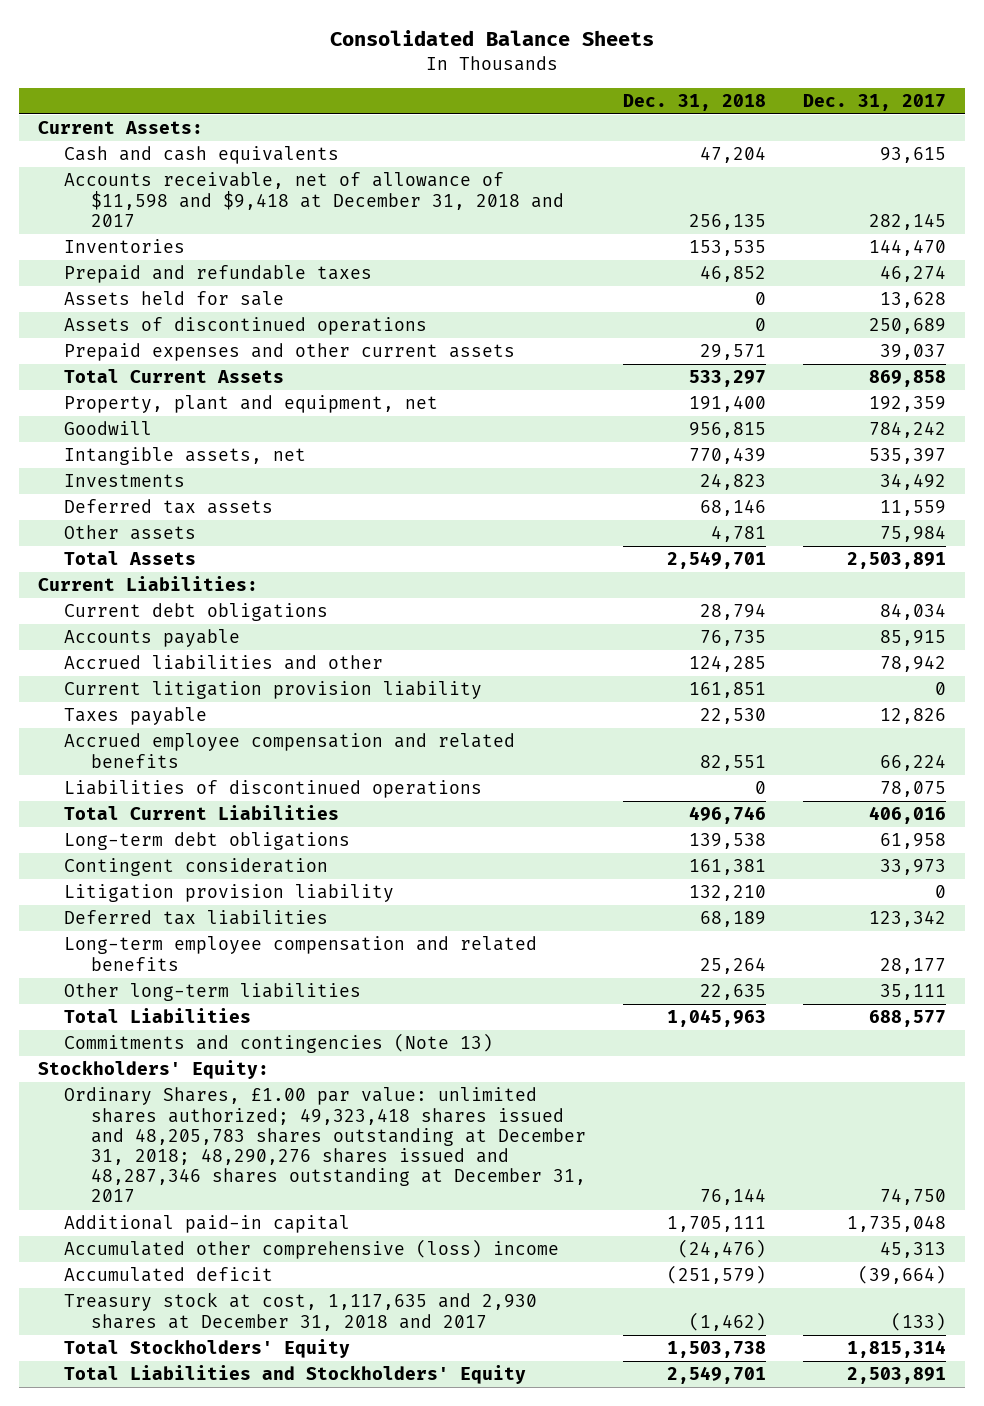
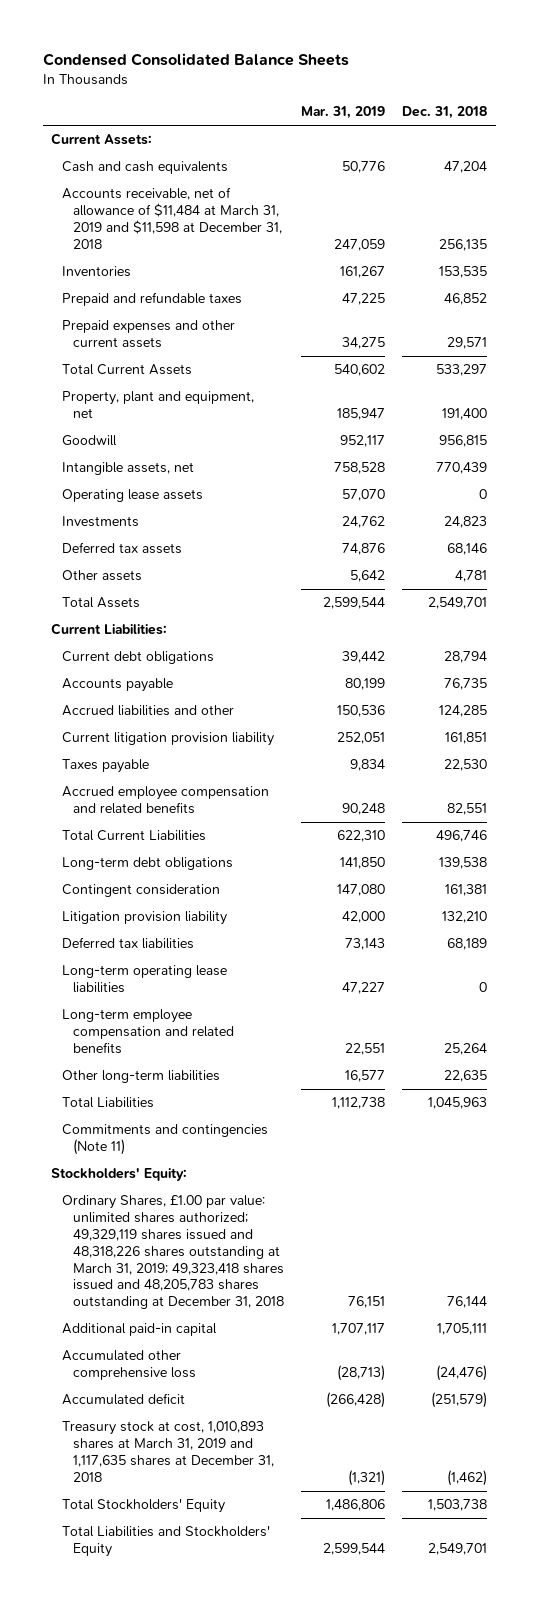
[330,30,655,47] Consolidated Balance Sheets -> [43,52,350,66] Condensed Consolidated Balance Sheets
[803,93,947,111] Dec. 31, 2017 -> none
none -> [301,106,386,120] Mar. 31, 2019
[64,172,564,227] Accounts receivable, net of allowance of $11,598 and $9,418 at December 31, 2018 and 2017 -> [62,187,283,249] Accounts receivable, net of allowance of $11,484 at March 31, 2019 and $11,598 at December 31, 2018
[64,291,285,307] Assets held for sale -> none
[64,317,428,336] Assets of discontinued operations -> none
none -> [62,489,204,503] Operating lease assets
[64,780,483,799] Liabilities of discontinued operations -> none
none -> [62,965,228,994] Long-term operating lease liabilities
[64,1033,494,1054] Commitments and contingencies (Note 13) -> [62,1124,269,1156] Commitments and contingencies (Note 11)
[64,1087,586,1203] Ordinary Shares, £1.00 par value: unlimited shares authorized; 49,323,418 shares issued and 48,205,783 shares outstanding at December 31, 2018; 48,290,276 shares issued and 48,287,346 shares outstanding at December 31, 2017 -> [62,1195,285,1310] Ordinary Shares, £1.00 par value: unlimited shares authorized; 49,329,119 shares issued and 48,318,226 shares outstanding at March 31, 2019; 49,323,418 shares issued and 48,205,783 shares outstanding at December 31, 2018
[64,1239,560,1260] Accumulated other comprehensive (loss) income -> [62,1350,197,1381] Accumulated other comprehensive loss
[64,1292,538,1331] Treasury stock at cost, 1,117,635 and 2,930 shares at December 31, 2018 and 2017 -> [62,1421,275,1482] Treasury stock at cost, 1,010,893 shares at March 31, 2019 and 1,117,635 shares at December 31, 2018

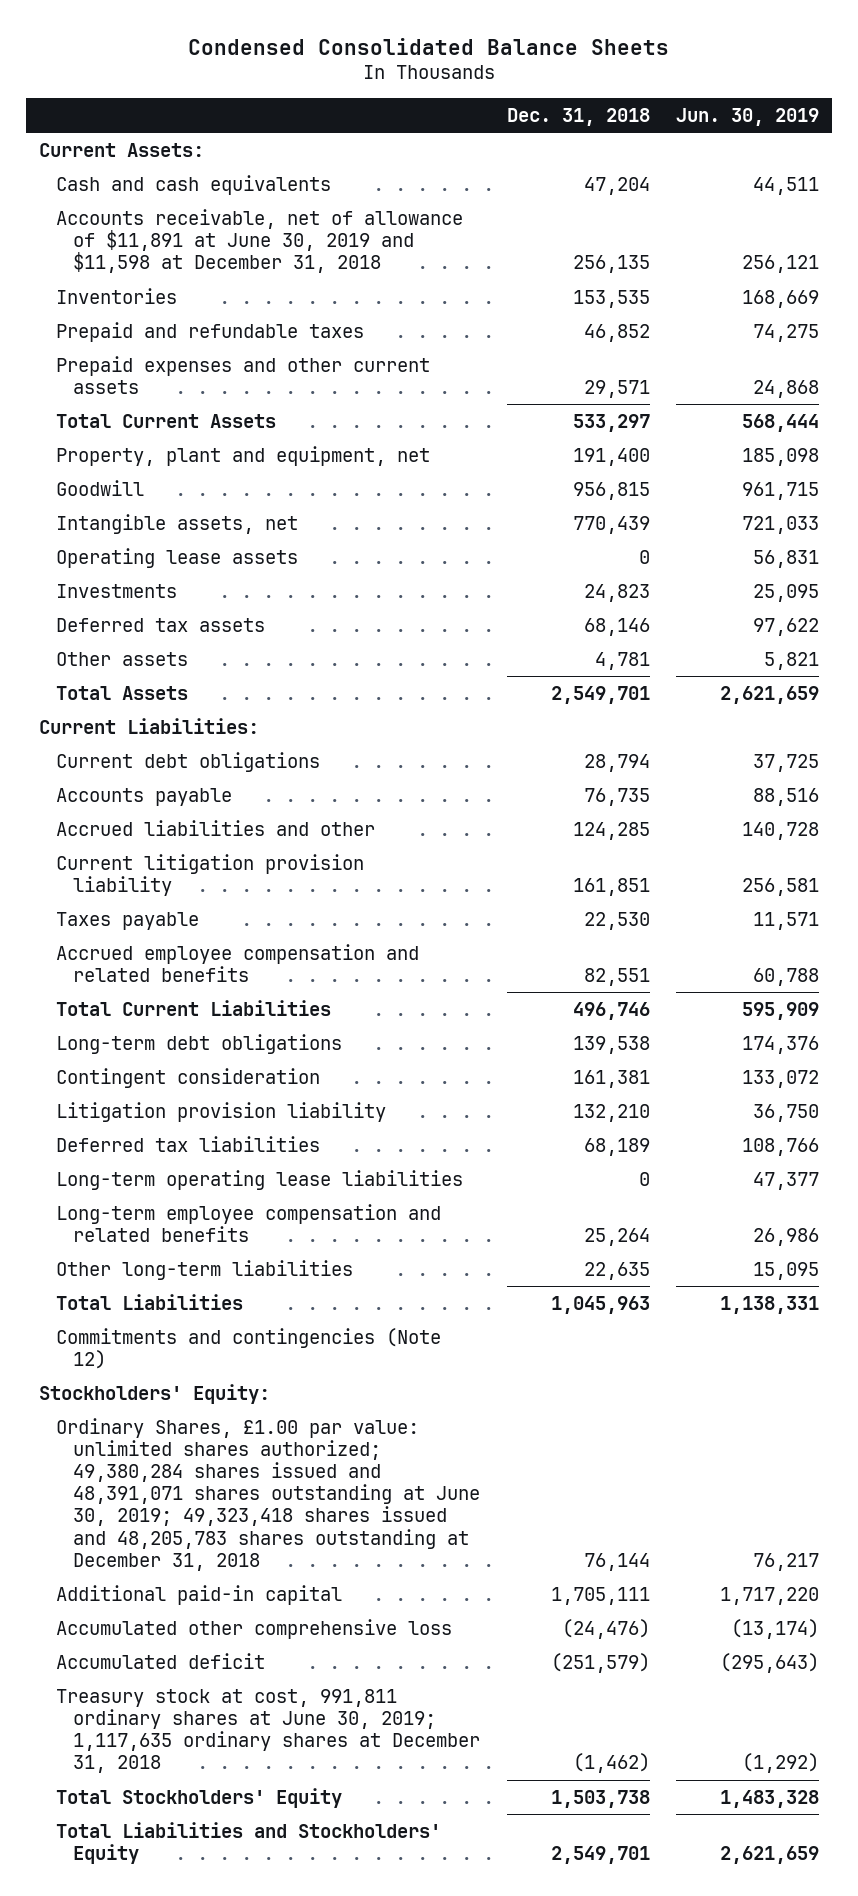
[301,106,386,120] Mar. 31, 2019 -> none
none -> [675,107,819,126] Jun. 30, 2019
[62,187,283,249] Accounts receivable, net of allowance of $11,484 at March 31, 2019 and $11,598 at December 31, 2018 -> [56,208,464,274] Accounts receivable, net of allowance of $11,891 at June 30, 2019 and $11,598 at December 31, 2018
[62,1124,269,1156] Commitments and contingencies (Note 11) -> [56,1327,442,1369] Commitments and contingencies (Note 12)
[62,1195,285,1310] Ordinary Shares, £1.00 par value: unlimited shares authorized; 49,329,119 shares issued and 48,318,226 shares outstanding at March 31, 2019; 49,323,418 shares issued and 48,205,783 shares outstanding at December 31, 2018 -> [56,1417,481,1571] Ordinary Shares, £1.00 par value: unlimited shares authorized; 49,380,284 shares issued and 48,391,071 shares outstanding at June 30, 2019; 49,323,418 shares issued and 48,205,783 shares outstanding at December 31, 2018
[62,1421,275,1482] Treasury stock at cost, 1,010,893 shares at March 31, 2019 and 1,117,635 shares at December 31, 2018 -> [56,1688,481,1774] Treasury stock at cost, 991,811 ordinary shares at June 30, 2019; 1,117,635 ordinary shares at December 31, 2018

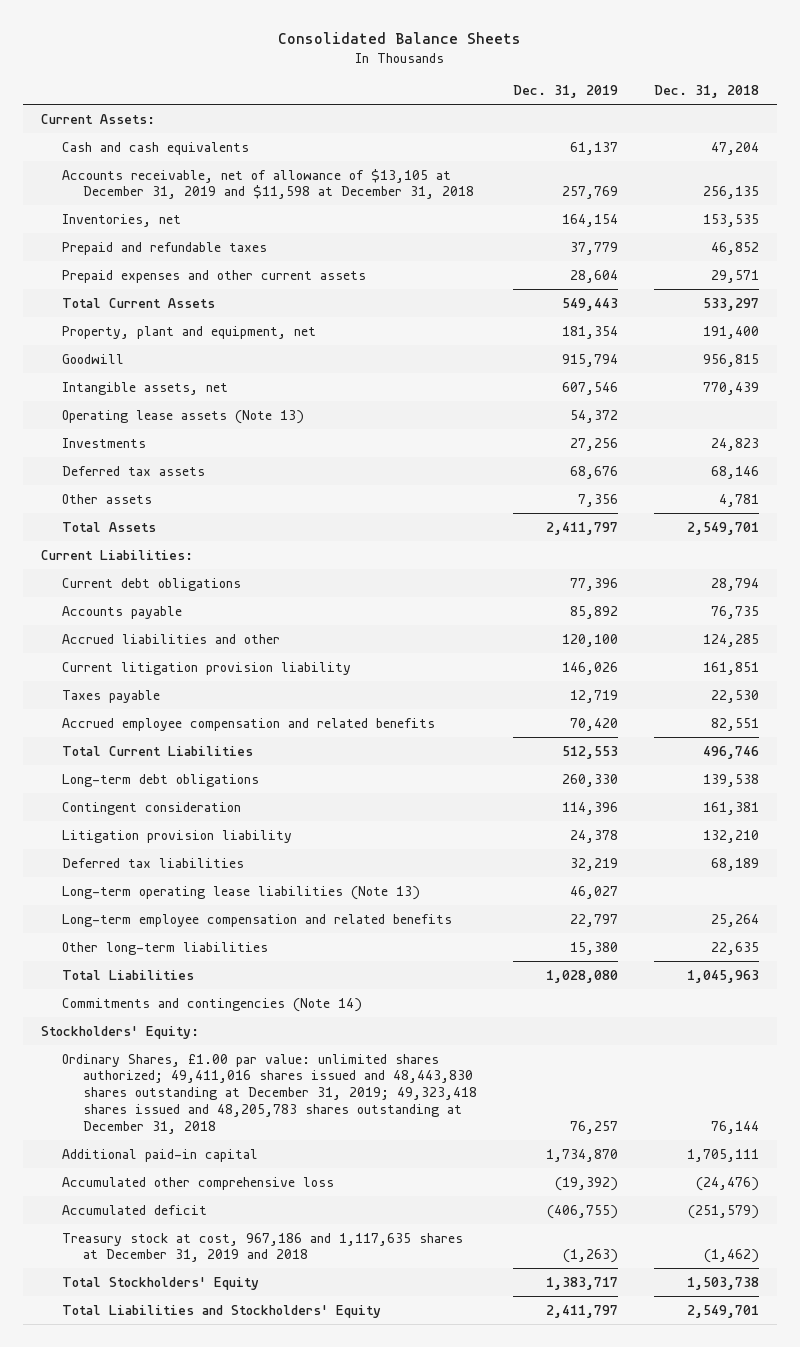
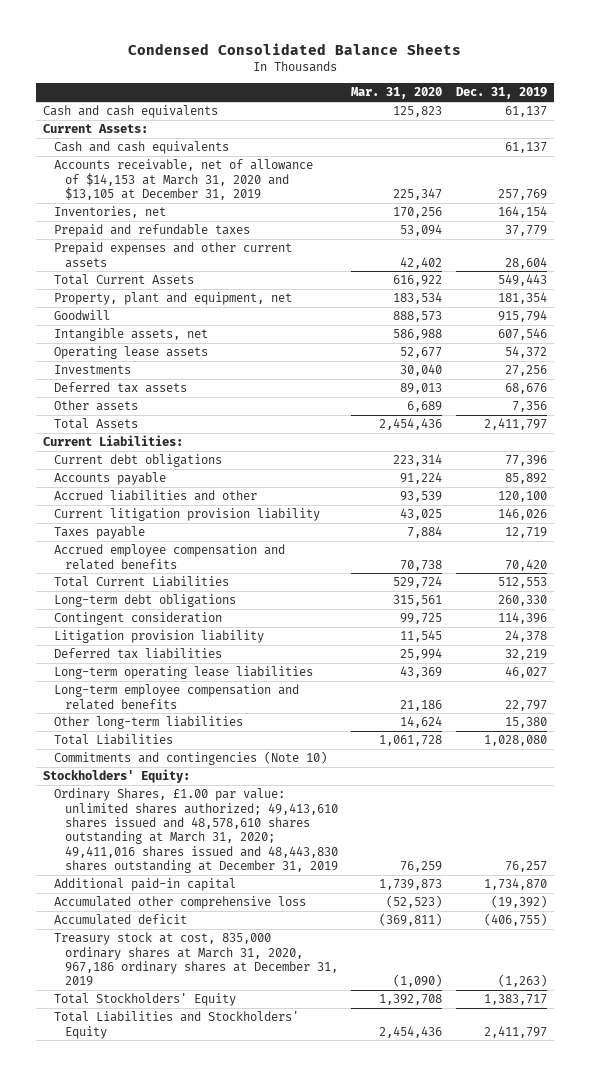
[277,32,521,45] Consolidated Balance Sheets -> [128,42,462,55] Condensed Consolidated Balance Sheets
[654,85,760,99] Dec. 31, 2018 -> none
none -> [351,87,443,100] Mar. 31, 2020
none -> [42,105,218,119] Cash and cash equivalents
[61,168,475,200] Accounts receivable, net of allowance of $13,105 at December 31, 2019 and $11,598 at December 31, 2018 -> [53,159,313,200] Accounts receivable, net of allowance of $14,153 at March 31, 2020 and $13,105 at December 31, 2019
[61,409,304,424] Operating lease assets (Note 13) -> [53,346,208,360] Operating lease assets
[61,885,420,900] Long-term operating lease liabilities (Note 13) -> [53,666,313,680] Long-term operating lease liabilities
[61,997,362,1012] Commitments and contingencies (Note 14) -> [53,751,327,766] Commitments and contingencies (Note 10)
[61,1053,478,1134] Ordinary Shares, £1.00 par value: unlimited shares authorized; 49,411,016 shares issued and 48,443,830 shares outstanding at December 31, 2019; 49,323,418 shares issued and 48,205,783 shares outstanding at December 31, 2018 -> [53,788,338,874] Ordinary Shares, £1.00 par value: unlimited shares authorized; 49,413,610 shares issued and 48,578,610 shares outstanding at March 31, 2020; 49,411,016 shares issued and 48,443,830 shares outstanding at December 31, 2019
[61,1232,463,1263] Treasury stock at cost, 967,186 and 1,117,635 shares at December 31, 2019 and 2018 -> [53,932,338,987] Treasury stock at cost, 835,000 ordinary shares at March 31, 2020, 967,186 ordinary shares at December 31, 2019

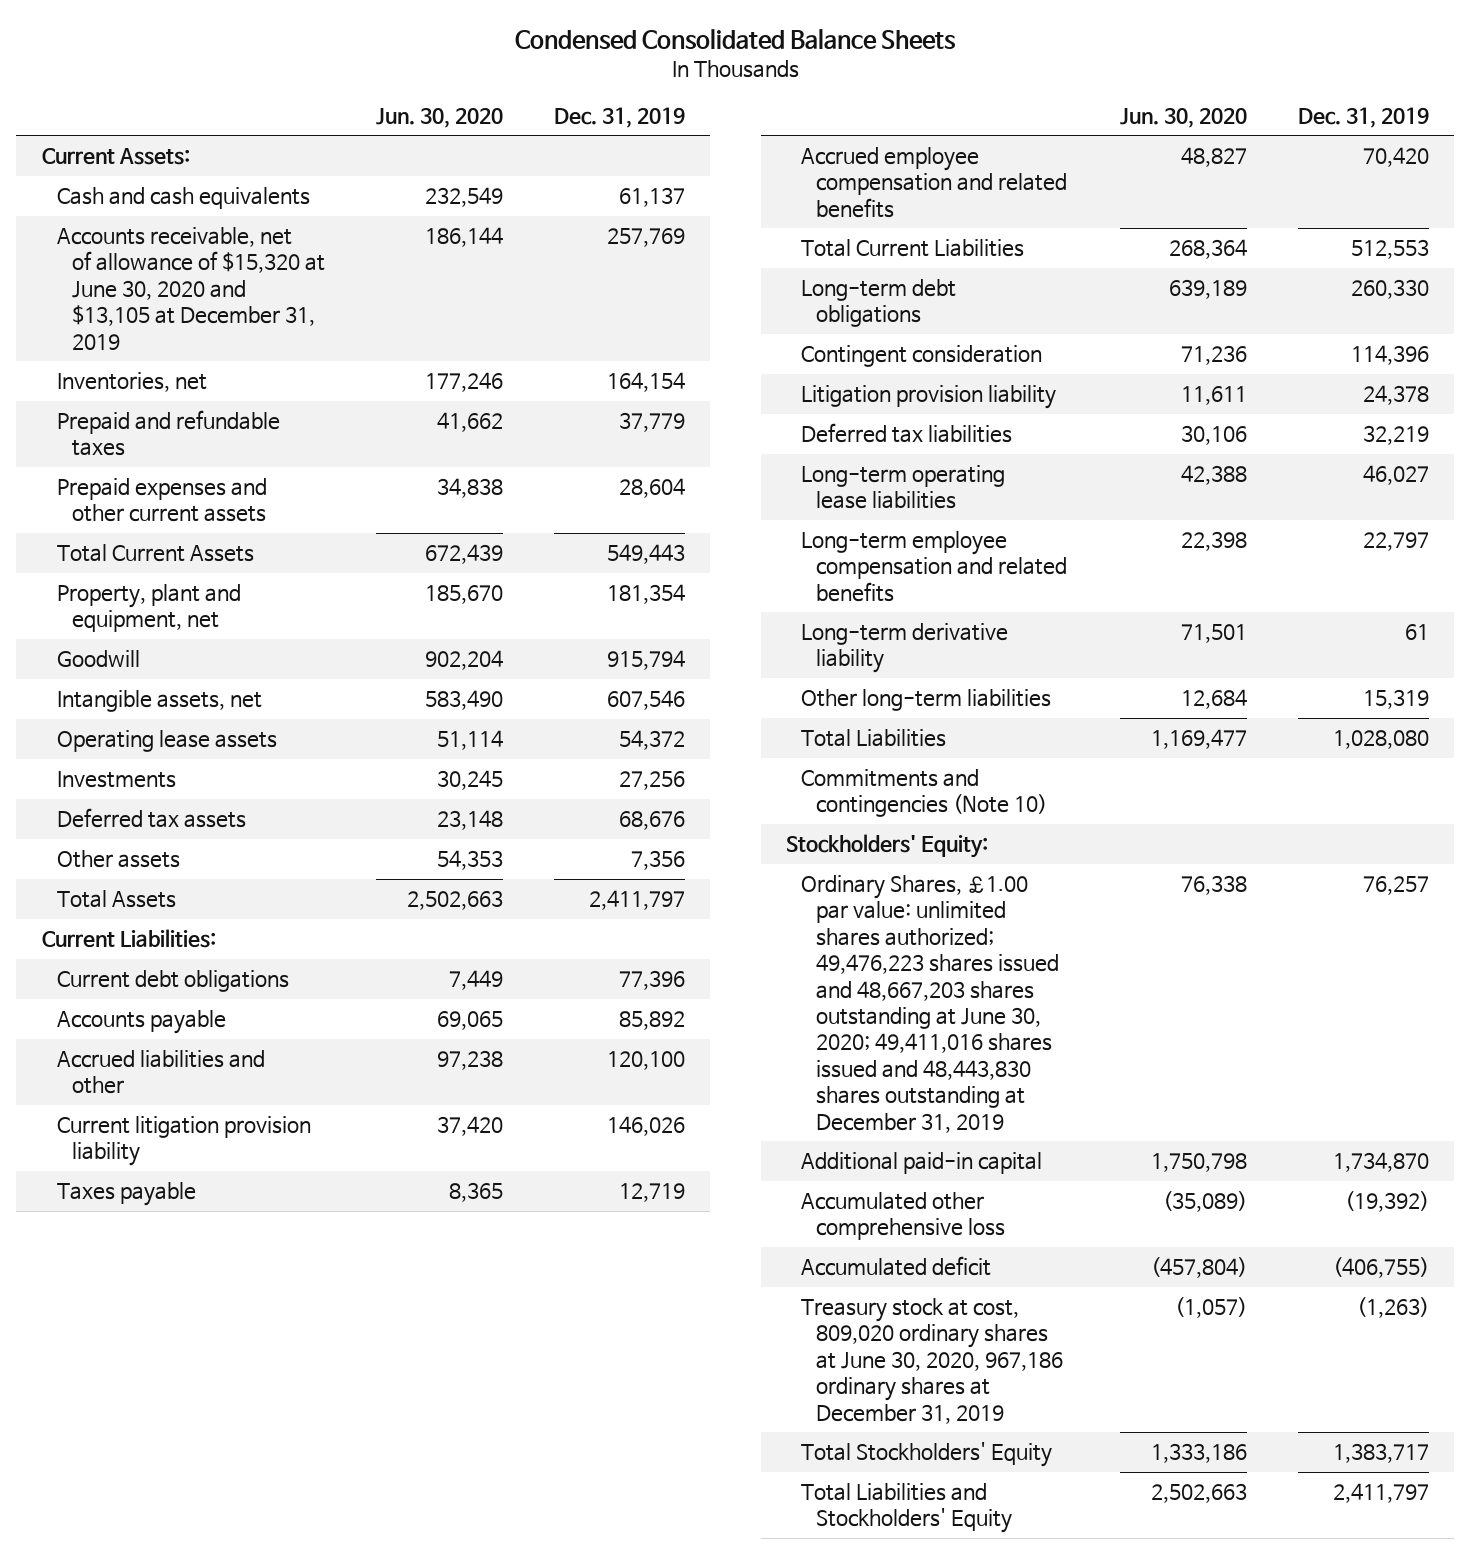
[351,87,443,100] Mar. 31, 2020 -> none
none -> [375,108,503,129] Jun. 30, 2020
[42,105,218,119] Cash and cash equivalents -> none
[53,159,313,200] Accounts receivable, net of allowance of $14,153 at March 31, 2020 and $13,105 at December 31, 2019 -> [56,227,325,350] Accounts receivable, net of allowance of $15,320 at June 30, 2020 and $13,105 at December 31, 2019
none -> [801,623,1009,674] Long-term derivative liability
[505,717,548,729] 15,380 -> [1363,689,1430,710] 15,319
[53,788,338,874] Ordinary Shares, £1.00 par value: unlimited shares authorized; 49,413,610 shares issued and 48,578,610 shares outstanding at March 31, 2020; 49,411,016 shares issued and 48,443,830 shares outstanding at December 31, 2019 -> [801,875,1060,1133] Ordinary Shares, £1.00 par value: unlimited shares authorized; 49,476,223 shares issued and 48,667,203 shares outstanding at June 30, 2020; 49,411,016 shares issued and 48,443,830 shares outstanding at December 31, 2019
[53,932,338,987] Treasury stock at cost, 835,000 ordinary shares at March 31, 2020, 967,186 ordinary shares at December 31, 2019 -> [801,1298,1064,1424] Treasury stock at cost, 809,020 ordinary shares at June 30, 2020, 967,186 ordinary shares at December 31, 2019

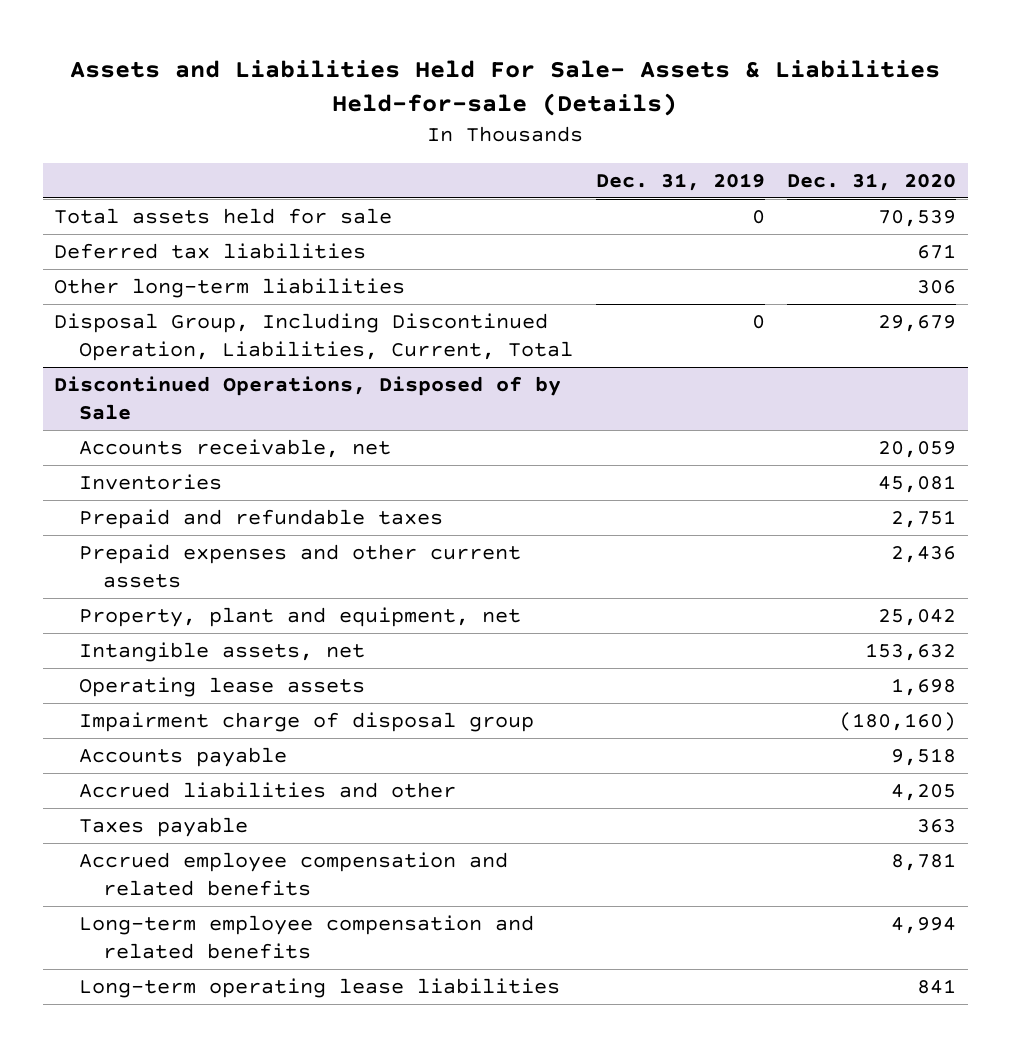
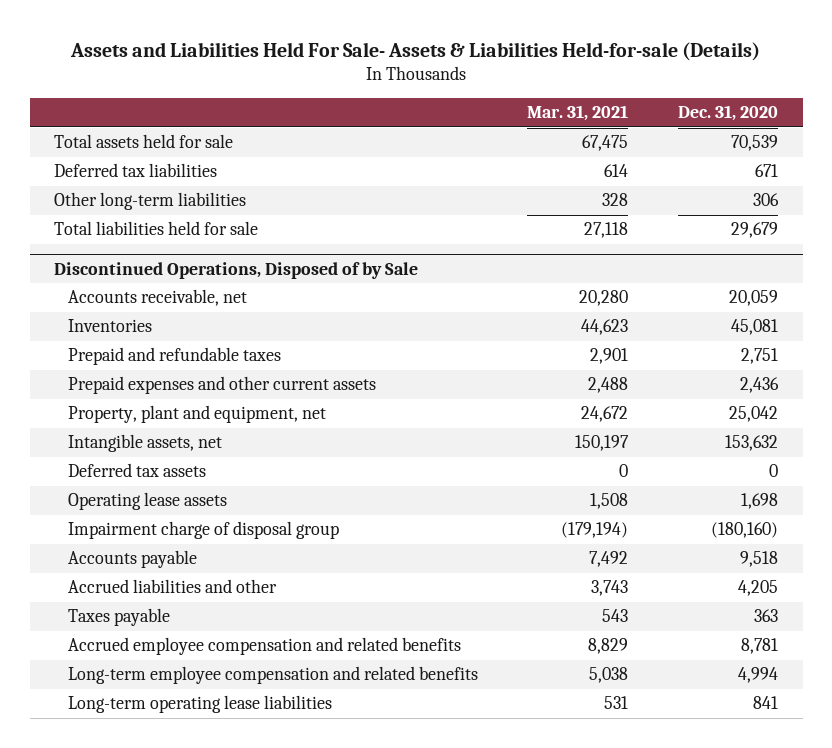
[595,172,765,191] Dec. 31, 2019 -> none
none -> [527,105,629,122] Mar. 31, 2021
[54,313,573,361] Disposal Group, Including Discontinued Operation, Liabilities, Current, Total -> [54,221,259,236] Total liabilities held for sale
none -> [67,463,206,478] Deferred tax assets

